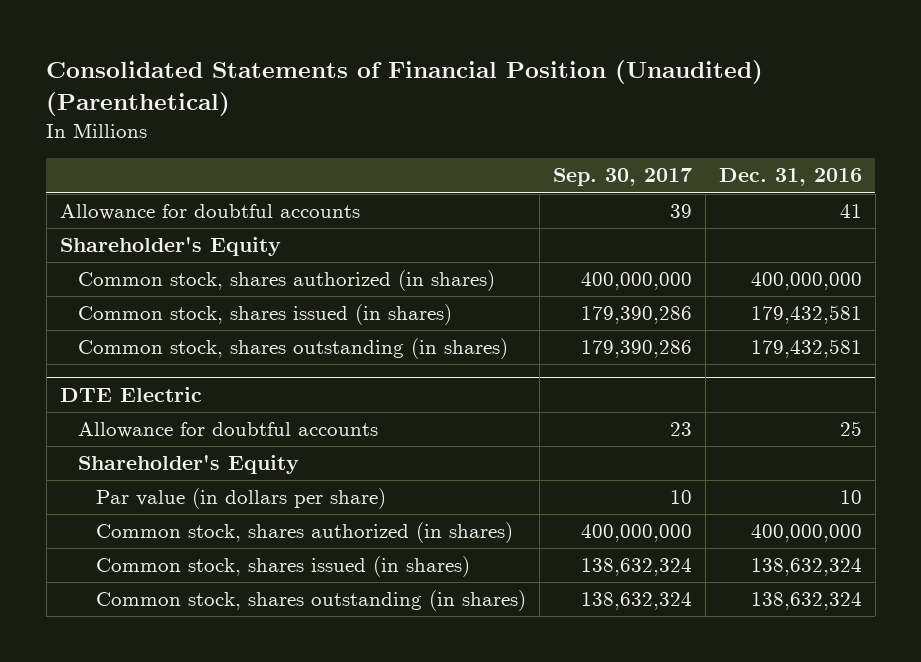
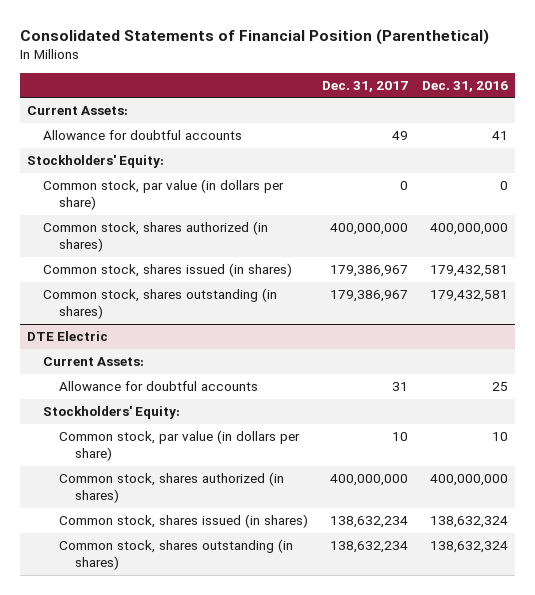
[46,60,764,116] Consolidated Statements of Financial Position (Unaudited) (Parenthetical) -> [20,29,490,46] Consolidated Statements of Financial Position (Parenthetical)
[552,168,692,187] Sep. 30, 2017 -> none
none -> [321,80,408,92] Dec. 31, 2017
none -> [27,106,129,116] Current Assets:
[59,237,281,257] Shareholder's Equity -> [27,155,165,169] Stockholders' Equity:
none -> [43,179,285,211] Common stock, par value (in dollars per share)
none -> [43,357,145,367] Current Assets:
[77,455,299,475] Shareholder's Equity -> [43,406,181,420] Stockholders' Equity:
[95,488,386,510] Par value (in dollars per share) -> [59,430,301,462] Common stock, par value (in dollars per share)

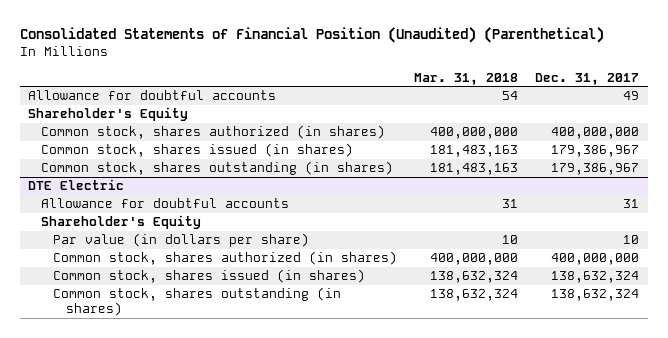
[20,29,490,46] Consolidated Statements of Financial Position (Parenthetical) -> [20,27,605,44] Consolidated Statements of Financial Position (Unaudited) (Parenthetical)
[421,80,508,92] Dec. 31, 2016 -> none
none -> [414,72,519,85] Mar. 31, 2018
[27,106,129,116] Current Assets: -> none
[43,179,285,211] Common stock, par value (in dollars per share) -> none
[27,155,165,169] Stockholders' Equity: -> [28,107,189,122] Shareholder's Equity
[43,357,145,367] Current Assets: -> none
[43,406,181,420] Stockholders' Equity: -> [40,215,201,230] Shareholder's Equity
[59,430,301,462] Common stock, par value (in dollars per share) -> [53,233,310,248] Par value (in dollars per share)
[329,516,408,529] 138,632,234 -> [551,271,640,284] 138,632,324
[329,541,408,554] 138,632,234 -> [551,289,640,302] 138,632,324

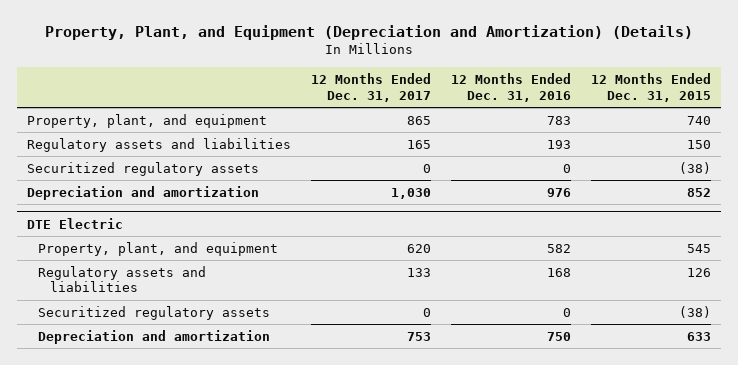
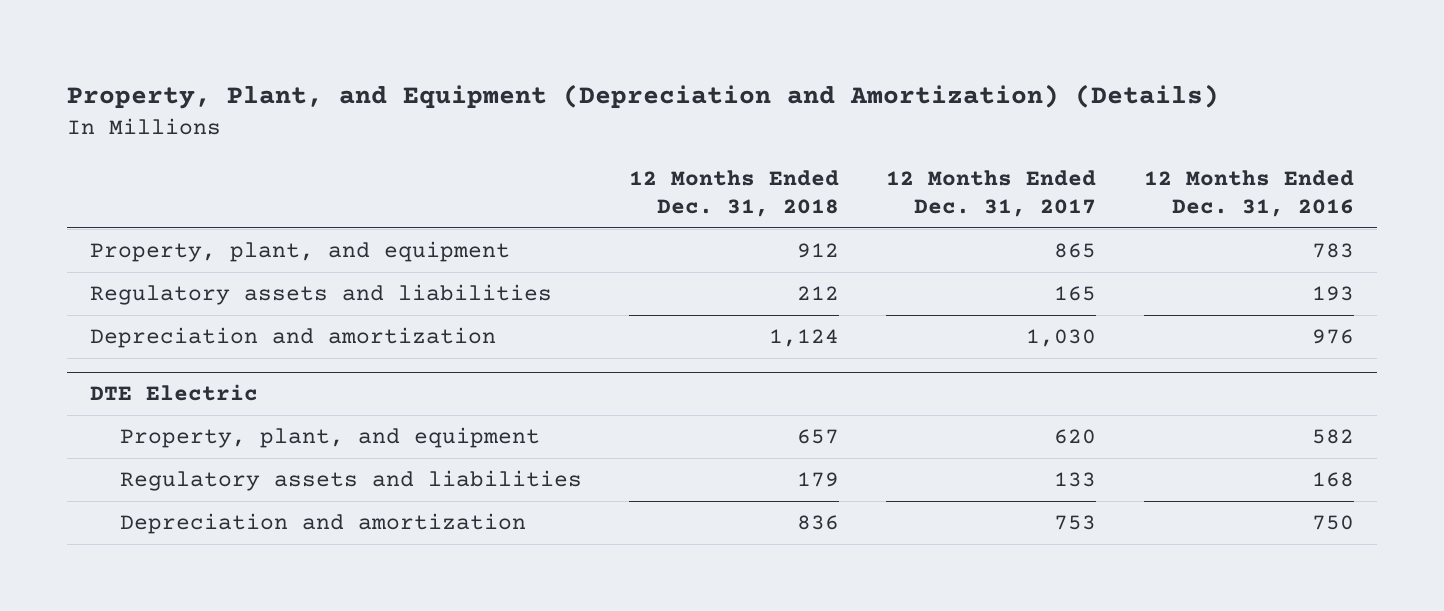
[591,73,712,102] 12 Months Ended Dec. 31, 2015 -> none
none -> [629,170,840,218] 12 Months Ended Dec. 31, 2018
[26,161,259,176] Securitized regulatory assets -> none
[38,305,271,320] Securitized regulatory assets -> none

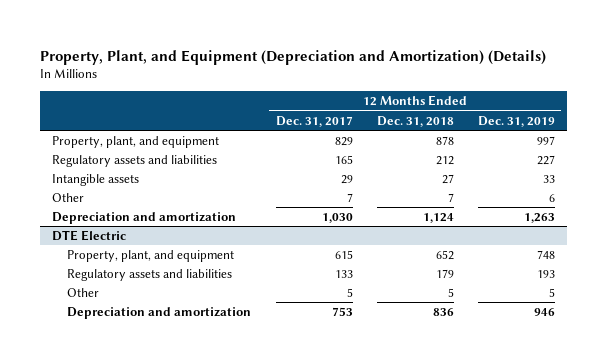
[1143,170,1354,218] 12 Months Ended Dec. 31, 2016 -> none
none -> [477,115,555,127] Dec. 31, 2019
[797,242,840,258] 912 -> [435,135,454,145] 878
[1054,242,1097,258] 865 -> [334,136,353,146] 829
none -> [52,173,140,186] Intangible assets
none -> [52,192,85,202] Other
[797,428,840,444] 657 -> [435,249,454,260] 652
[1054,428,1097,444] 620 -> [334,249,353,259] 615
none -> [67,287,100,297] Other

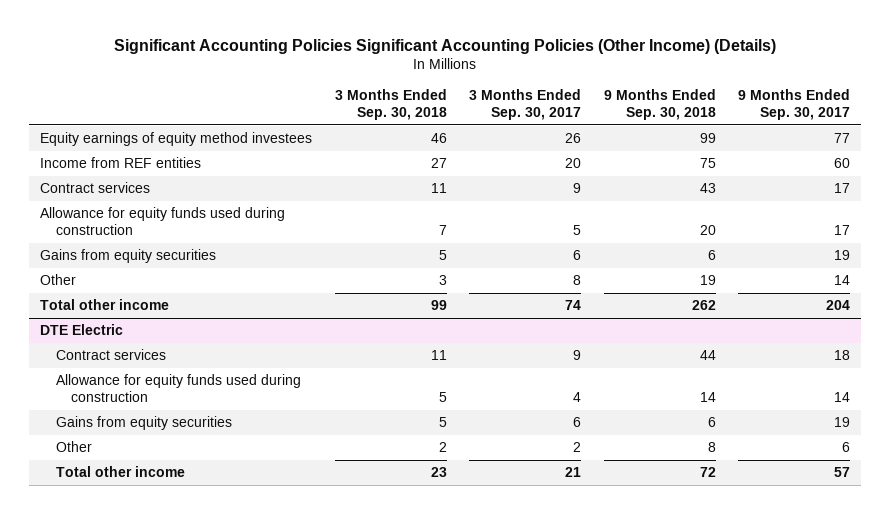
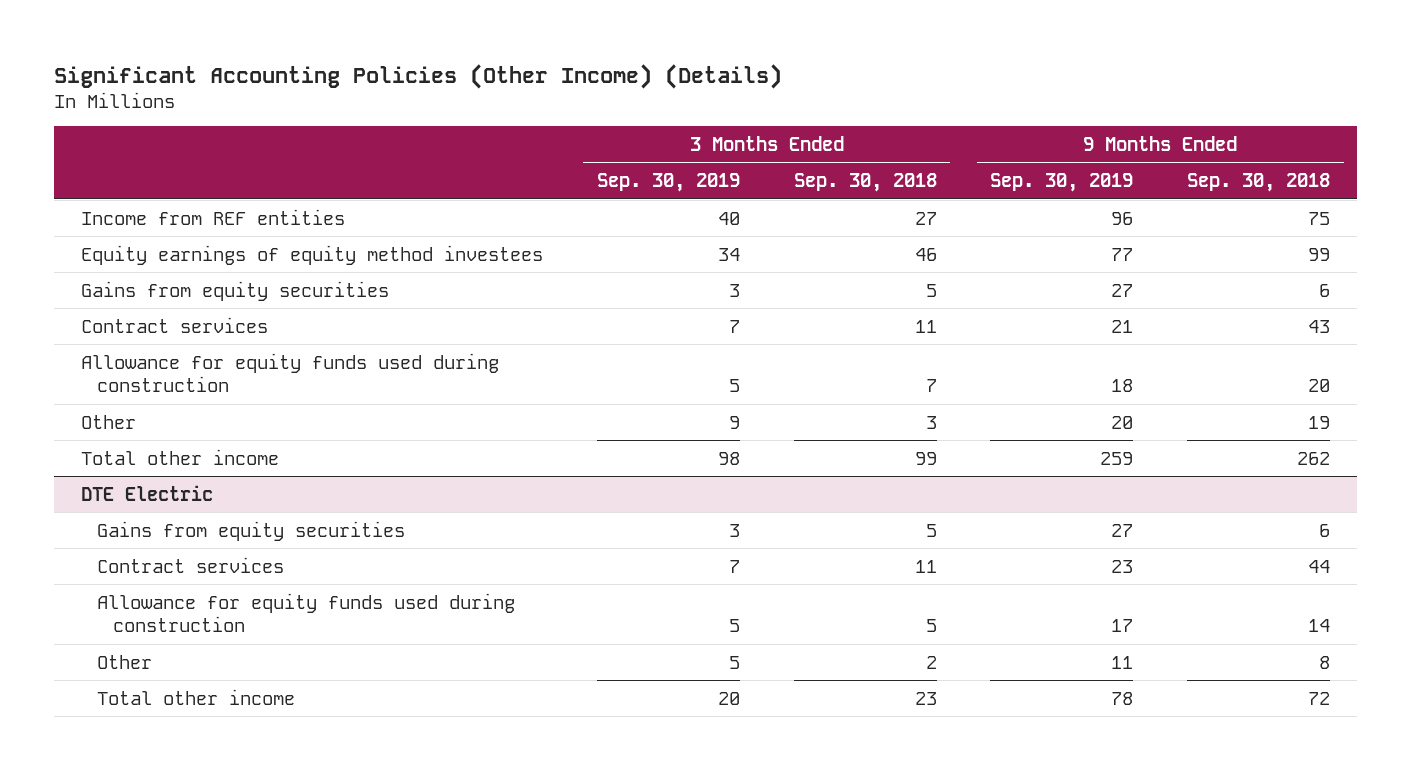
[114,38,777,54] Significant Accounting Policies Significant Accounting Policies (Other Income) (Details) -> [53,63,782,89] Significant Accounting Policies (Other Income) (Details)
[469,89,582,121] 3 Months Ended Sep. 30, 2017 -> none
[738,89,851,121] 9 Months Ended Sep. 30, 2017 -> none
none -> [596,173,740,193] Sep. 30, 2019
none -> [990,173,1134,193] Sep. 30, 2019
[40,132,313,147] Equity earnings of equity method investees -> [80,244,543,265] Equity earnings of equity method investees
[40,249,217,264] Gains from equity securities -> [80,280,389,301] Gains from equity securities
[55,416,232,431] Gains from equity securities -> [96,520,405,541] Gains from equity securities

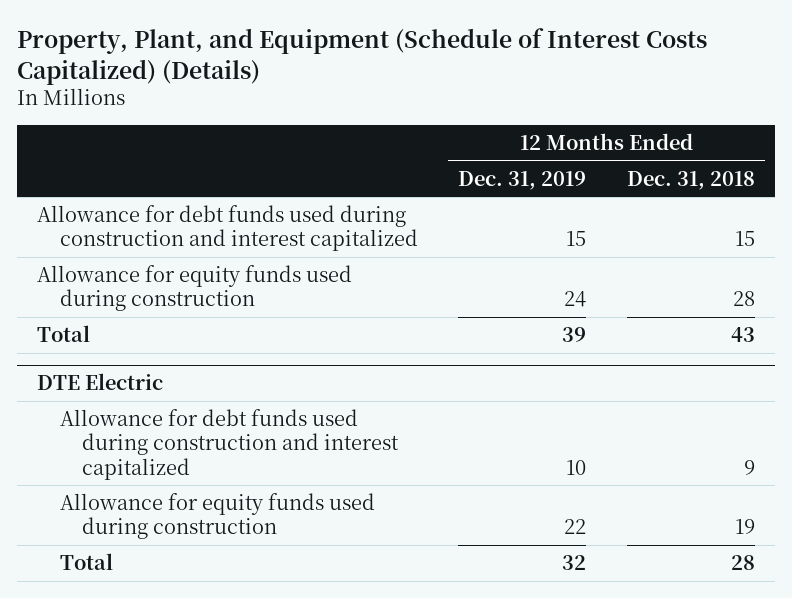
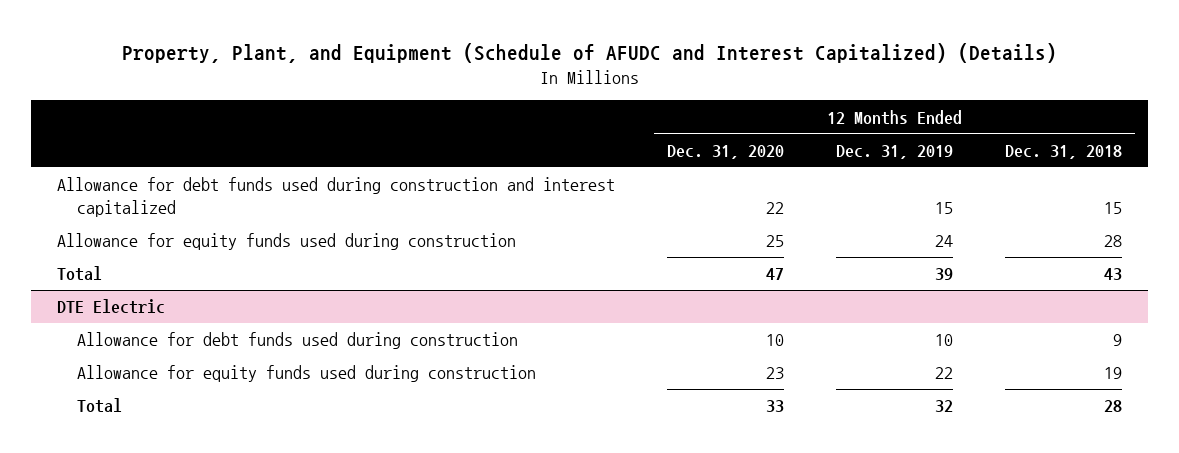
[17,27,708,85] Property, Plant, and Equipment (Schedule of Interest Costs Capitalized) (Details) -> [121,42,1057,63] Property, Plant, and Equipment (Schedule of AFUDC and Interest Capitalized) (Details)
none -> [667,144,785,159] Dec. 31, 2020
[59,409,400,480] Allowance for debt funds used during construction and interest capitalized -> [76,332,518,350] Allowance for debt funds used during construction

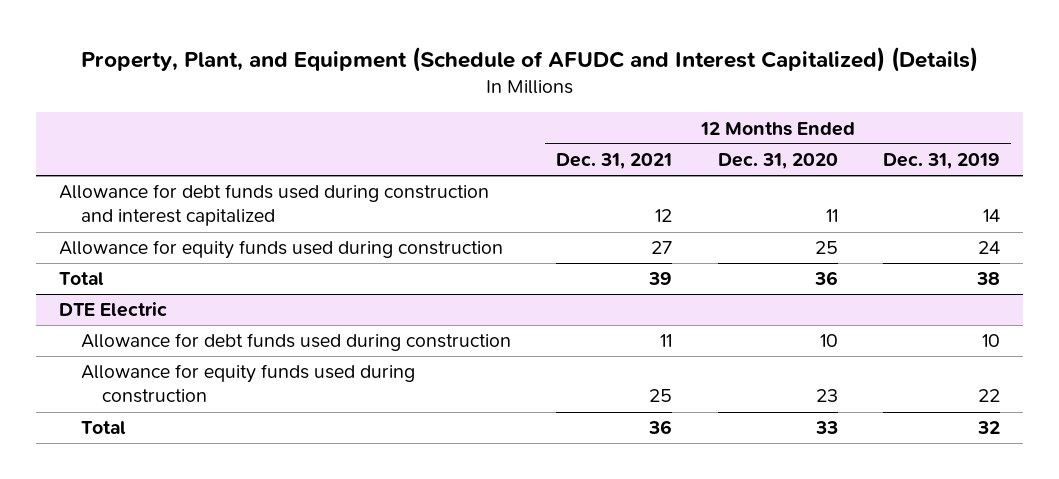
[1005,144,1123,159] Dec. 31, 2018 -> none
none -> [556,153,673,170] Dec. 31, 2021
[766,201,785,214] 22 -> [825,209,838,223] 11
[935,201,954,214] 15 -> [983,209,1001,223] 14
[766,268,785,281] 47 -> [813,271,838,286] 36
[935,268,954,281] 39 -> [976,272,1001,286] 38

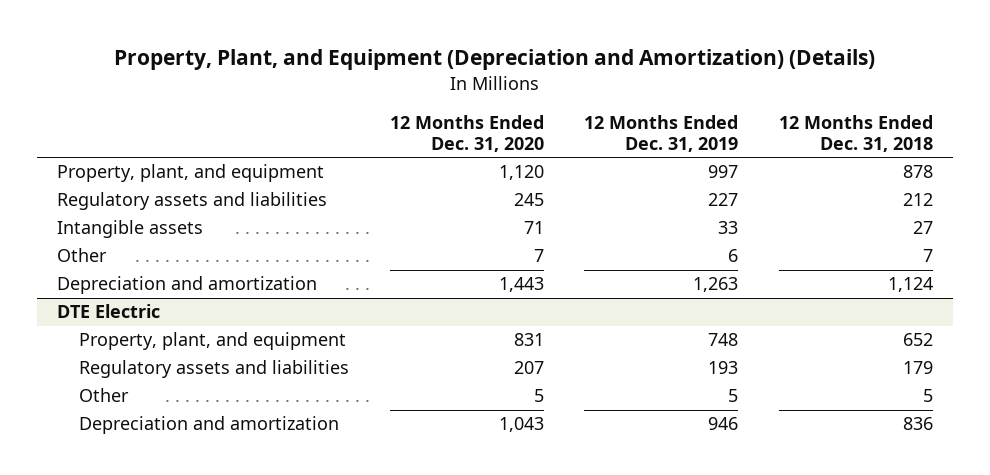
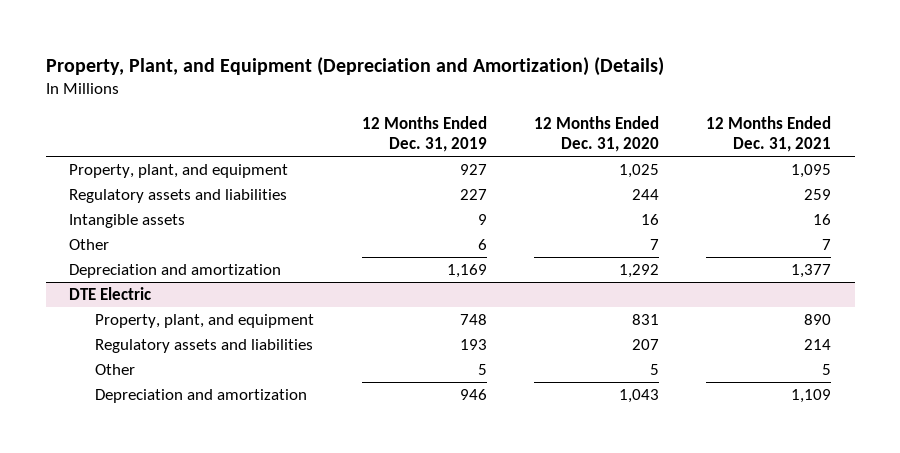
[778,114,933,153] 12 Months Ended Dec. 31, 2018 -> none
none -> [706,116,832,153] 12 Months Ended Dec. 31, 2021
[498,165,544,181] 1,120 -> [618,163,659,178] 1,025
[708,165,739,179] 997 -> [459,163,487,175] 927
[513,193,544,207] 245 -> [631,188,659,200] 244
[523,221,544,235] 71 -> [640,213,659,225] 16
[718,221,739,235] 33 -> [477,213,487,225] 9
[498,277,544,293] 1,443 -> [618,263,659,278] 1,292
[693,277,739,293] 1,263 -> [446,263,487,278] 1,169

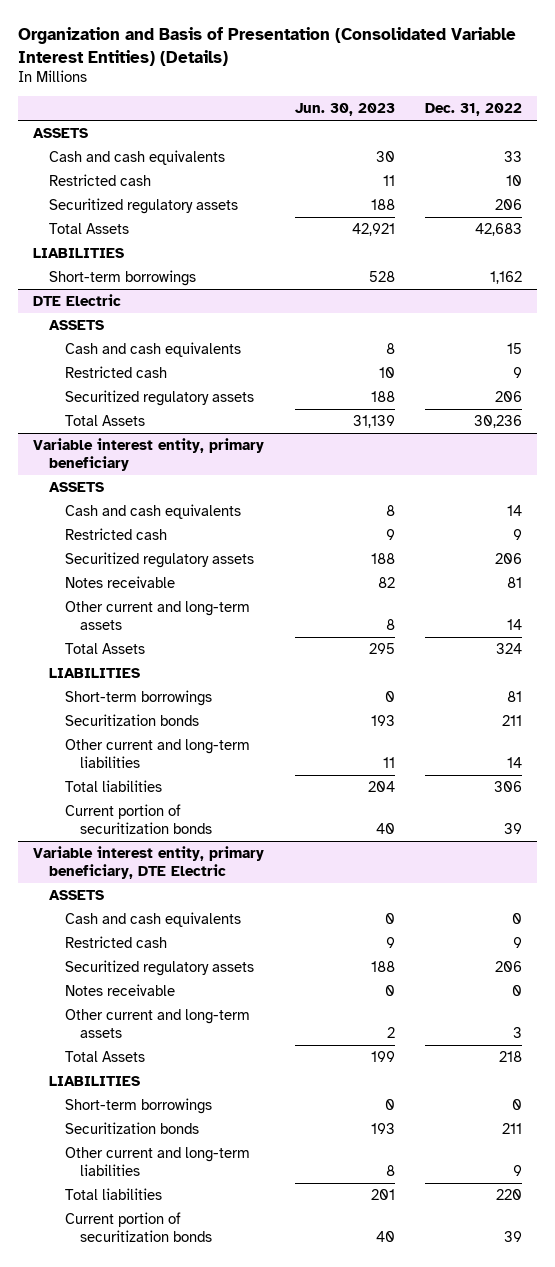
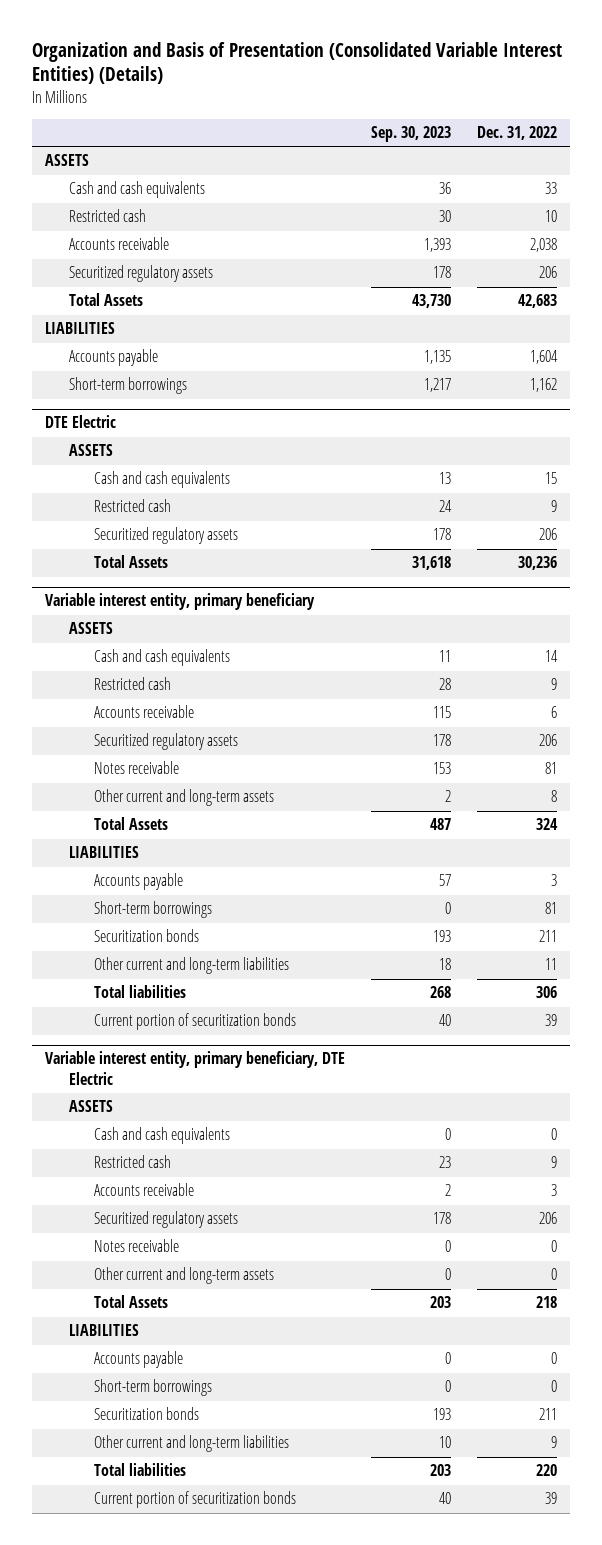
[294,103,395,117] Jun. 30, 2023 -> none
none -> [370,126,451,143] Sep. 30, 2023
none -> [69,237,170,251] Accounts receivable
none -> [69,349,159,367] Accounts payable
none -> [93,705,194,719] Accounts receivable
[506,619,522,631] 14 -> [550,790,557,803] 8
none -> [93,873,183,891] Accounts payable
[506,757,522,769] 14 -> [544,958,557,971] 11
none -> [93,1183,194,1197] Accounts receivable
[512,1027,522,1039] 3 -> [550,1268,557,1281] 0
none -> [93,1351,183,1369] Accounts payable

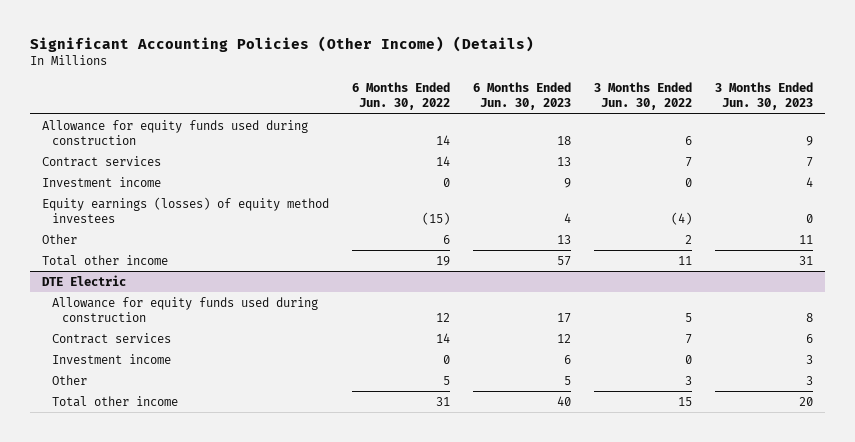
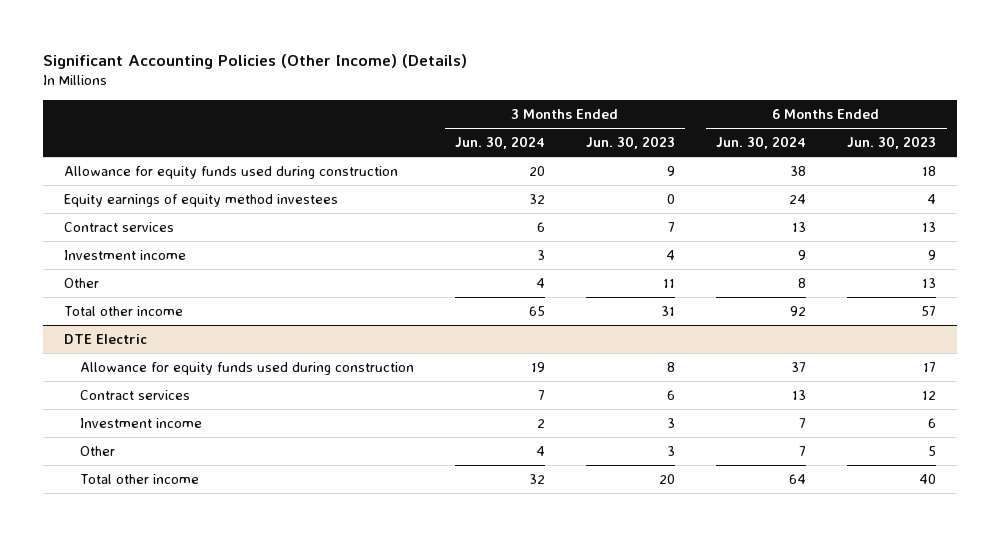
[351,81,450,111] 6 Months Ended Jun. 30, 2022 -> none
[594,81,693,111] 3 Months Ended Jun. 30, 2022 -> none
none -> [454,136,545,150] Jun. 30, 2024
none -> [716,136,807,150] Jun. 30, 2024
none -> [63,194,338,208] Equity earnings of equity method investees
[41,196,329,224] Equity earnings (losses) of equity method investees -> none

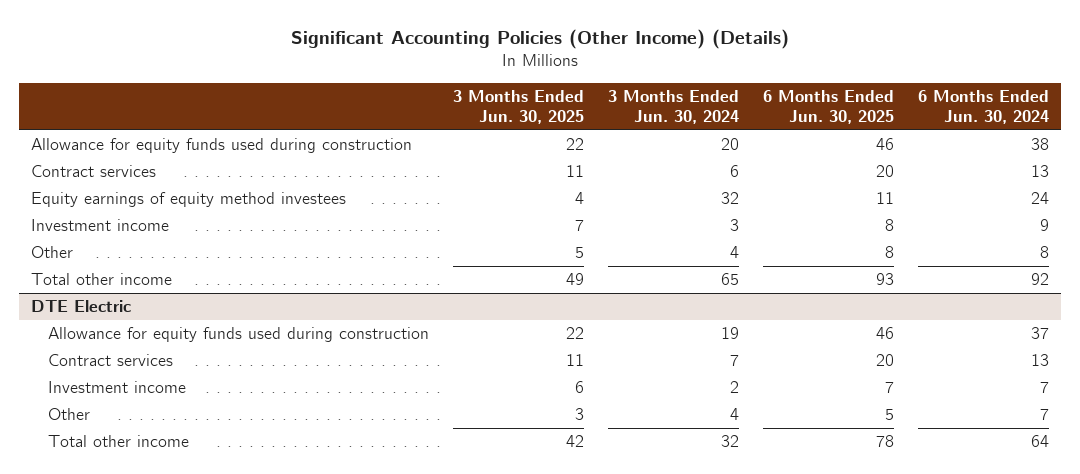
[586,136,676,150] Jun. 30, 2023 -> none
[847,136,937,150] Jun. 30, 2023 -> none
none -> [452,89,584,125] 3 Months Ended Jun. 30, 2025
none -> [762,89,894,125] 6 Months Ended Jun. 30, 2025
[63,194,338,208] Equity earnings of equity method investees -> [30,191,346,207] Equity earnings of equity method investees

